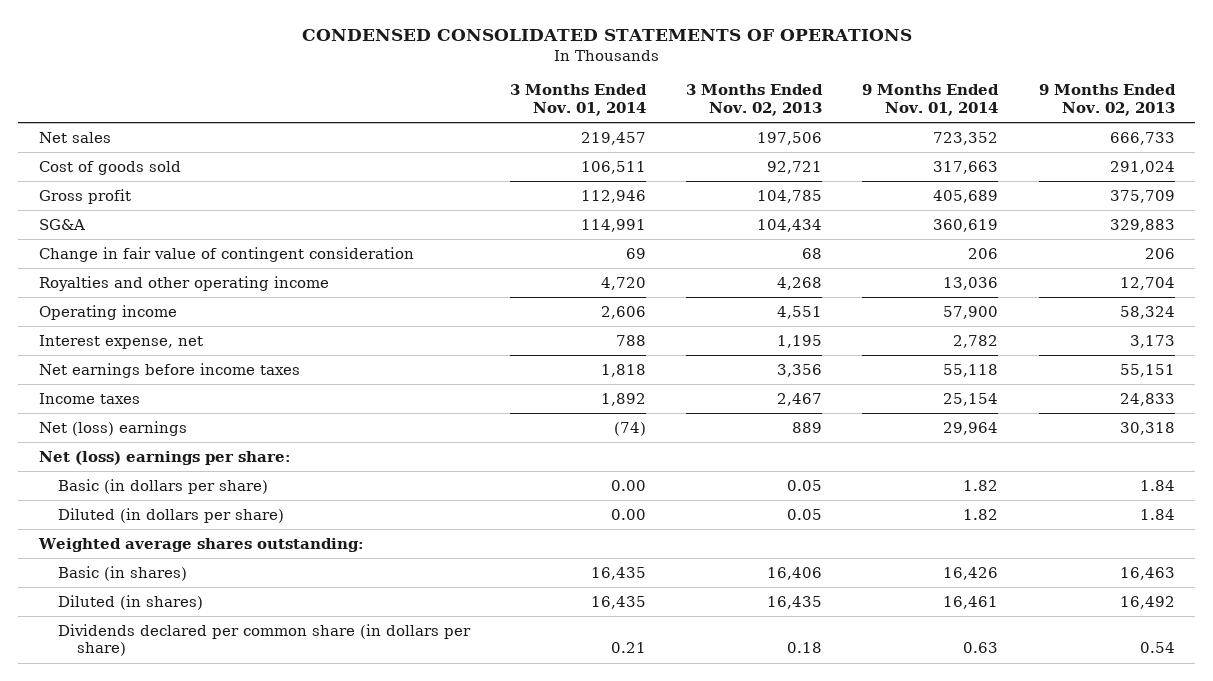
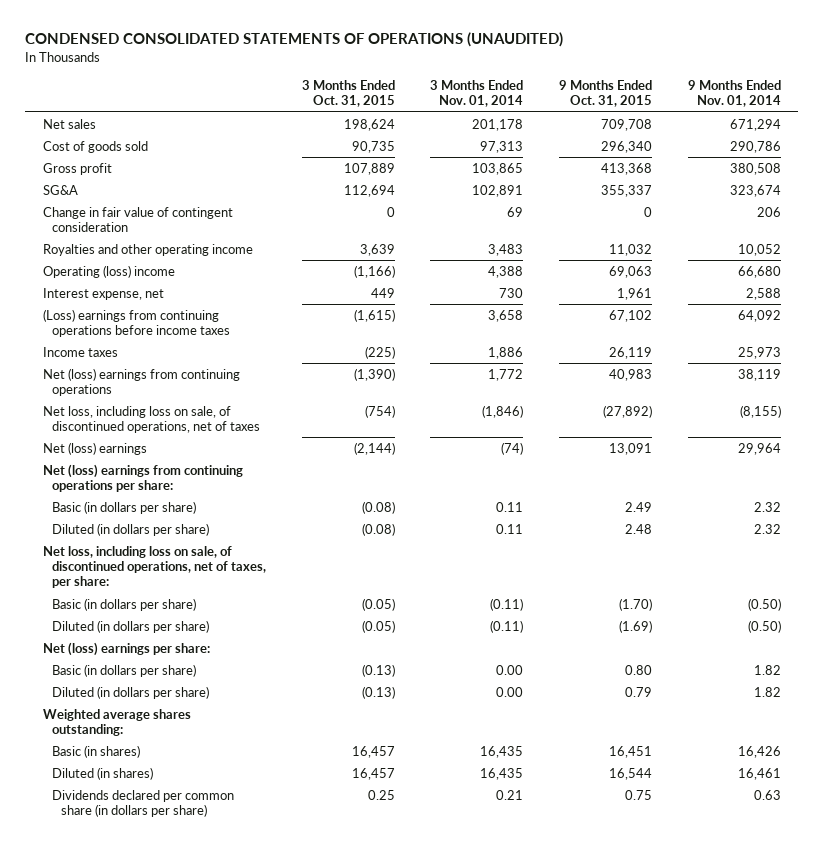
[301,29,912,42] CONDENSED CONSOLIDATED STATEMENTS OF OPERATIONS -> [24,32,563,48] CONDENSED CONSOLIDATED STATEMENTS OF OPERATIONS (UNAUDITED)
[686,84,824,116] 3 Months Ended Nov. 02, 2013 -> none
[1038,84,1176,116] 9 Months Ended Nov. 02, 2013 -> none
none -> [301,79,395,108] 3 Months Ended Oct. 31, 2015
none -> [558,79,652,108] 9 Months Ended Oct. 31, 2015
[581,131,647,145] 219,457 -> [472,118,524,131] 201,178
[933,131,999,145] 723,352 -> [729,118,781,131] 671,294
[581,160,647,174] 106,511 -> [480,140,524,153] 97,313
[933,160,999,174] 317,663 -> [729,140,781,153] 290,786
[581,189,647,203] 112,946 -> [472,162,524,175] 103,865
[933,189,999,203] 405,689 -> [729,162,781,175] 380,508
[581,218,647,232] 114,991 -> [472,184,524,197] 102,891
[933,218,999,232] 360,619 -> [729,184,781,197] 323,674
[601,276,647,290] 4,720 -> [488,243,524,256] 3,483
[943,276,999,290] 13,036 -> [737,243,781,256] 10,052
[38,304,177,320] Operating income -> [42,264,175,278] Operating (loss) income
[601,305,647,319] 2,606 -> [488,265,524,278] 4,388
[943,305,999,319] 57,900 -> [737,265,781,278] 66,680
[616,334,647,346] 788 -> [499,287,524,298] 730
[953,334,999,348] 2,782 -> [745,287,781,300] 2,588
[38,362,300,378] Net earnings before income taxes -> [42,308,230,337] (Loss) earnings from continuing operations before income taxes
[601,363,647,377] 1,818 -> [488,309,524,322] 3,658
[943,363,999,377] 55,118 -> [737,309,781,322] 64,092
[601,392,647,406] 1,892 -> [488,346,524,359] 1,886
[943,392,999,406] 25,154 -> [737,346,781,359] 25,973
none -> [42,367,240,396] Net (loss) earnings from continuing operations
none -> [42,405,260,433] Net loss, including loss on sale, of discontinued operations, net of taxes
none -> [42,463,243,492] Net (loss) earnings from continuing operations per share:
none -> [51,500,196,514] Basic (in dollars per share)
none -> [51,522,209,536] Diluted (in dollars per share)
none -> [42,545,266,588] Net loss, including loss on sale, of discontinued operations, net of taxes, per share:
none -> [51,597,196,611] Basic (in dollars per share)
none -> [51,619,209,633] Diluted (in dollars per share)

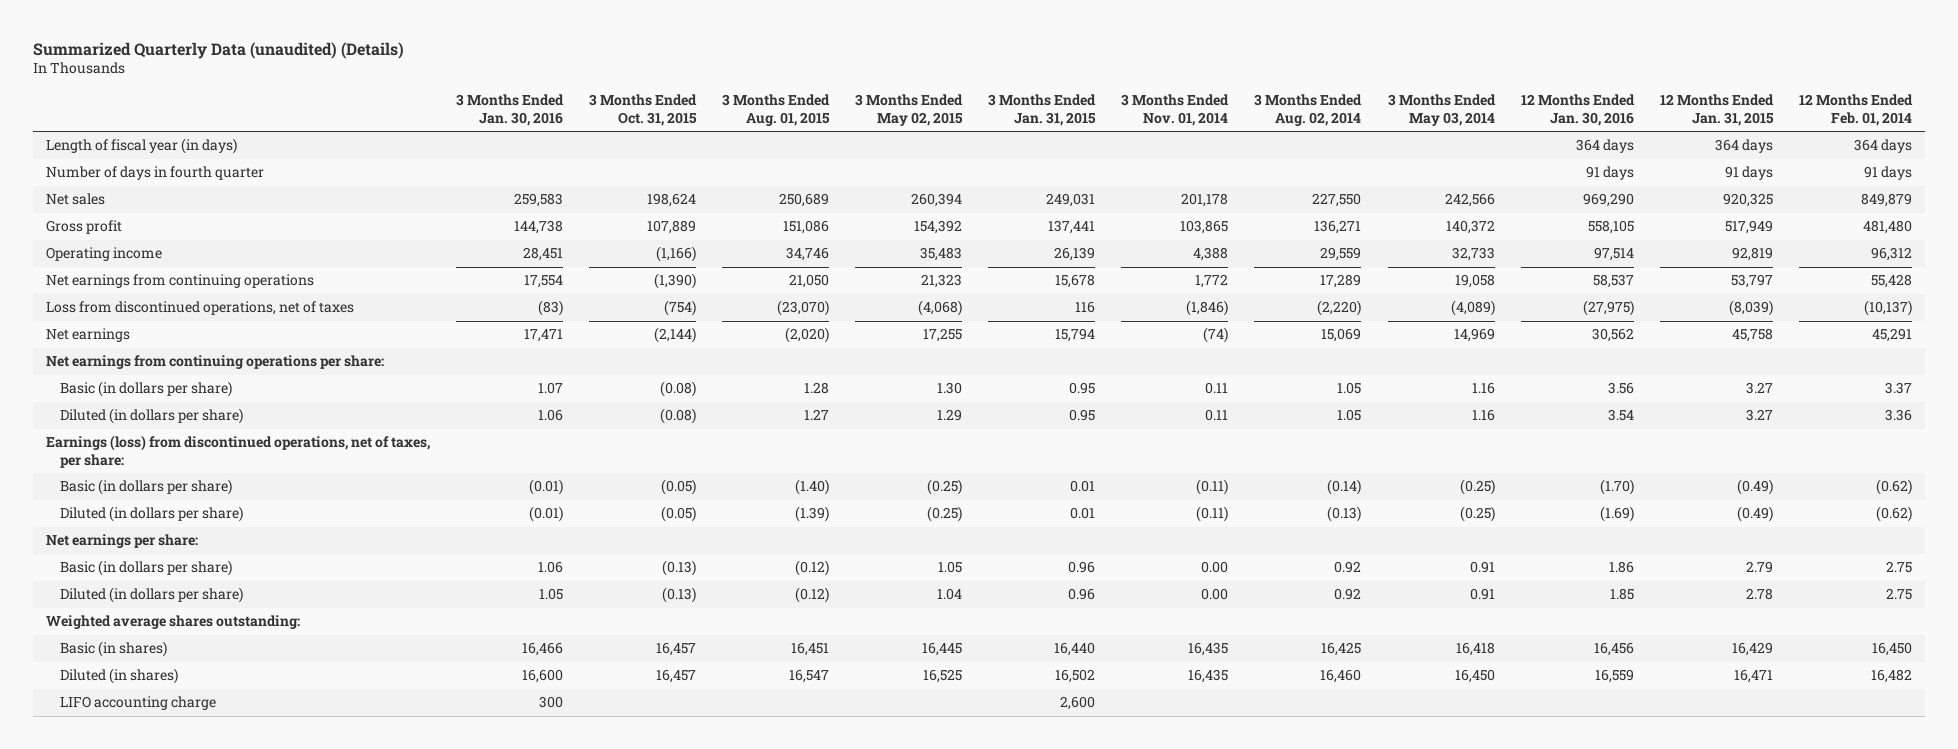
[24,32,563,48] CONDENSED CONSOLIDATED STATEMENTS OF OPERATIONS (UNAUDITED) -> [33,41,405,59] Summarized Quarterly Data (unaudited) (Details)
[558,79,652,108] 9 Months Ended Oct. 31, 2015 -> none
[687,79,781,108] 9 Months Ended Nov. 01, 2014 -> none
none -> [456,94,565,126] 3 Months Ended Jan. 30, 2016
none -> [722,94,831,126] 3 Months Ended Aug. 01, 2015
none -> [855,94,964,126] 3 Months Ended May 02, 2015
none -> [988,94,1097,126] 3 Months Ended Jan. 31, 2015
none -> [1254,94,1363,126] 3 Months Ended Aug. 02, 2014
none -> [1387,94,1496,126] 3 Months Ended May 03, 2014
none -> [1520,94,1635,126] 12 Months Ended Jan. 30, 2016
none -> [1659,94,1774,126] 12 Months Ended Jan. 31, 2015
none -> [1798,94,1913,126] 12 Months Ended Feb. 01, 2014
none -> [46,138,238,155] Length of fiscal year (in days)
none -> [46,166,265,181] Number of days in fourth quarter
[42,140,148,153] Cost of goods sold -> none
[42,184,78,195] SG&A -> none
[42,206,233,232] Change in fair value of contingent consideration -> none
[42,243,253,256] Royalties and other operating income -> none
[42,287,164,300] Interest expense, net -> none
[42,308,230,337] (Loss) earnings from continuing operations before income taxes -> none
[42,346,118,357] Income taxes -> none
[42,264,175,278] Operating (loss) income -> [46,247,163,262] Operating income
[42,367,240,396] Net (loss) earnings from continuing operations -> [46,274,315,289] Net earnings from continuing operations
[42,405,260,433] Net loss, including loss on sale, of discontinued operations, net of taxes -> [46,301,355,316] Loss from discontinued operations, net of taxes
[42,441,147,455] Net (loss) earnings -> [46,328,131,343] Net earnings
[42,463,243,492] Net (loss) earnings from continuing operations per share: -> [46,355,385,370] Net earnings from continuing operations per share:
[42,545,266,588] Net loss, including loss on sale, of discontinued operations, net of taxes, per share: -> [46,435,431,468] Earnings (loss) from discontinued operations, net of taxes, per share:
[42,641,210,656] Net (loss) earnings per share: -> [46,534,199,549] Net earnings per share:
[51,789,234,817] Dividends declared per common share (in dollars per share) -> none
none -> [60,696,217,711] LIFO accounting charge

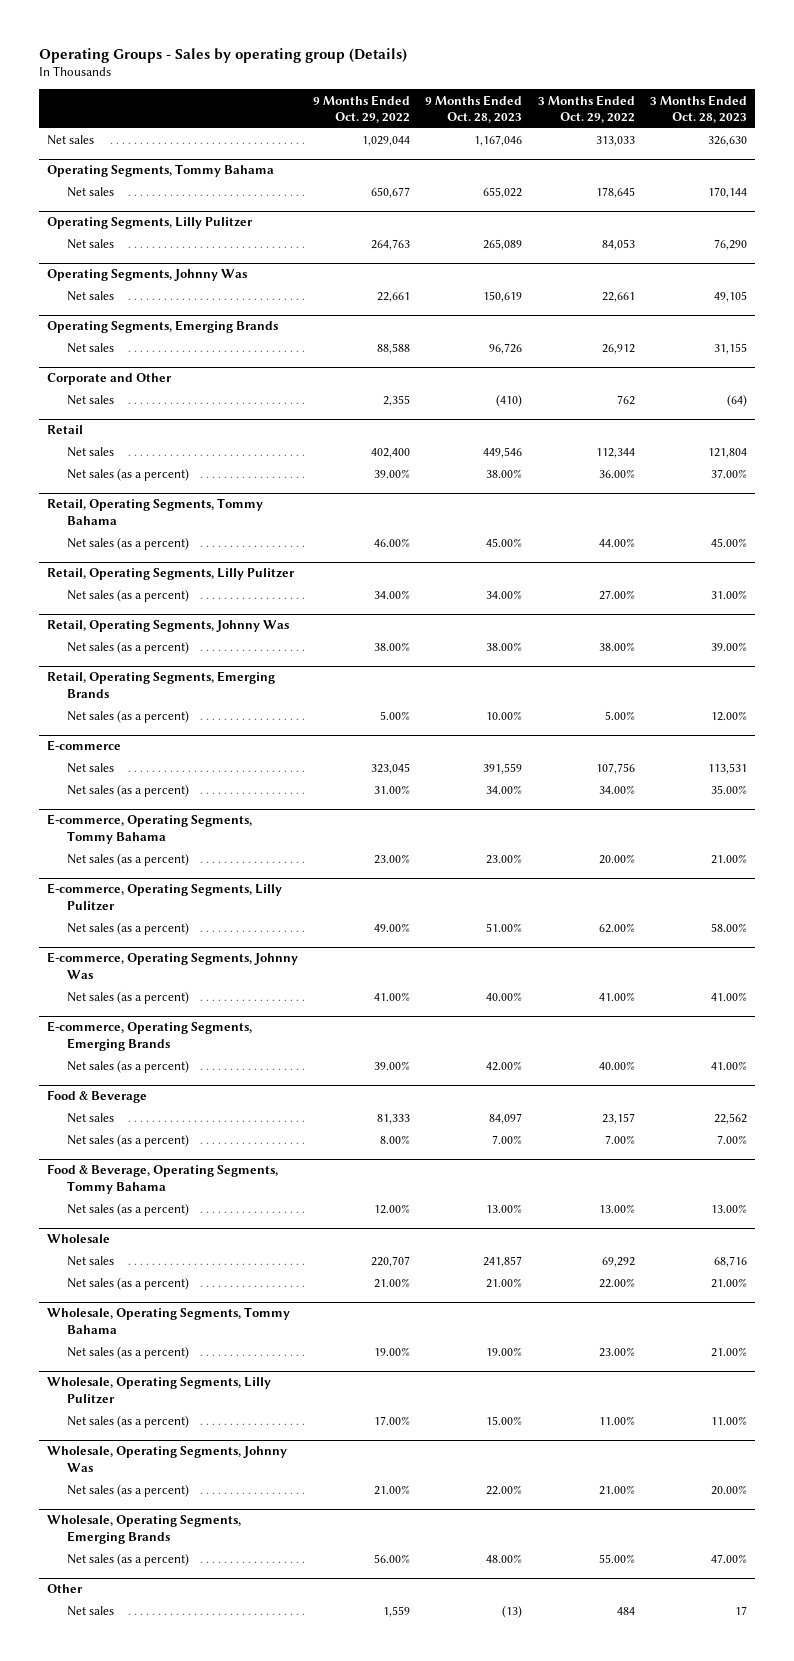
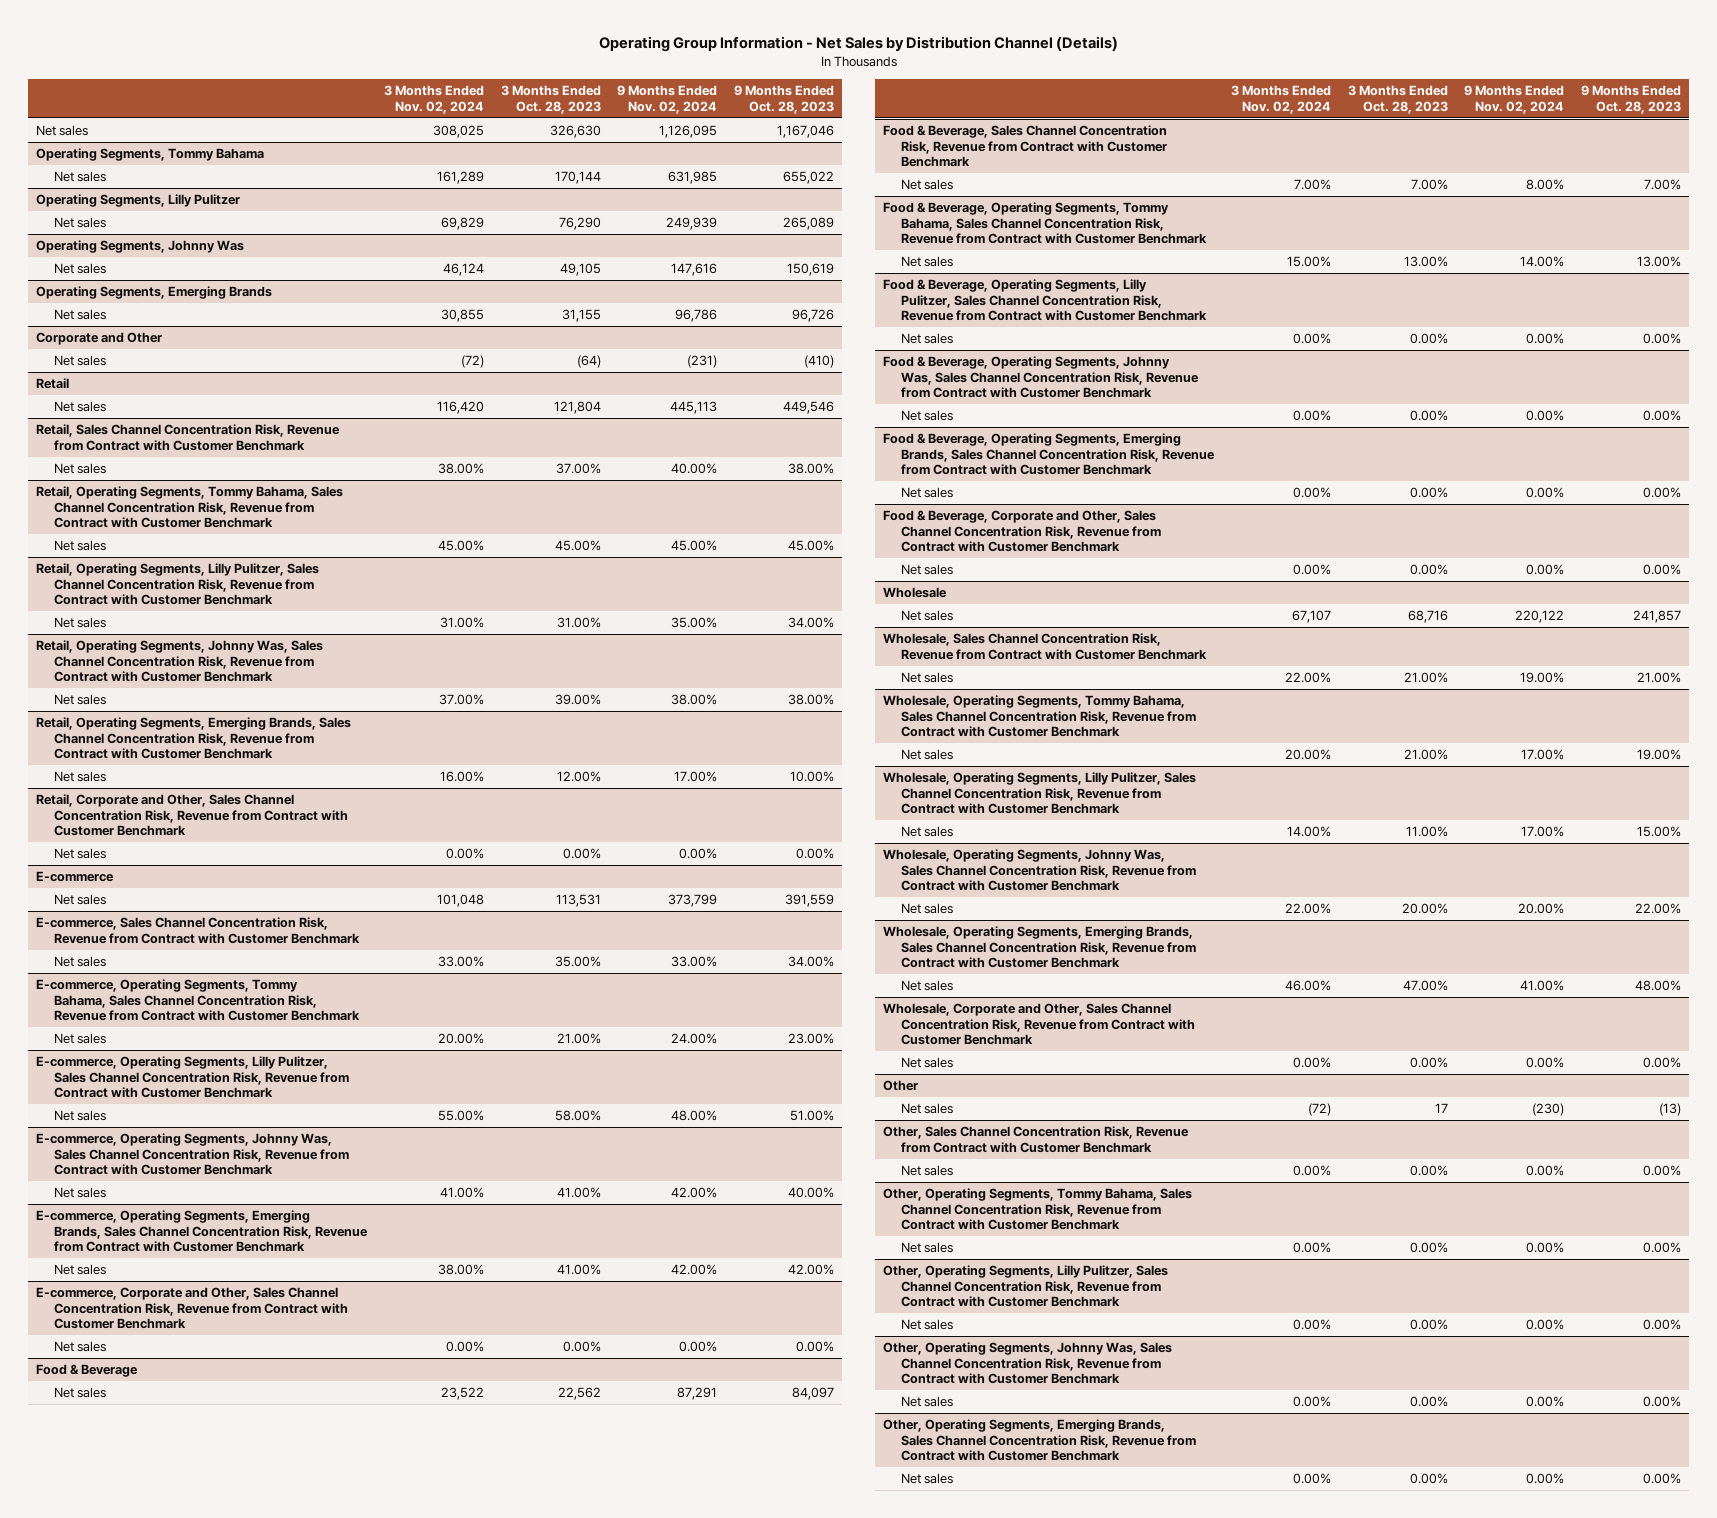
[38,47,407,63] Operating Groups - Sales by operating group (Details) -> [598,36,1118,53] Operating Group Information - Net Sales by Distribution Channel (Details)
[312,94,410,123] 9 Months Ended Oct. 29, 2022 -> none
[537,94,635,123] 3 Months Ended Oct. 29, 2022 -> none
none -> [383,85,484,114] 3 Months Ended Nov. 02, 2024
none -> [617,85,718,114] 9 Months Ended Nov. 02, 2024
[46,498,263,525] Retail, Operating Segments, Tommy Bahama -> none
[46,568,295,581] Retail, Operating Segments, Lilly Pulitzer -> none
[46,620,289,633] Retail, Operating Segments, Johnny Was -> none
[46,671,275,698] Retail, Operating Segments, Emerging Brands -> none
none -> [36,424,341,451] Retail, Sales Channel Concentration Risk, Revenue from Contract with Customer Benchmark
[66,468,189,482] Net sales (as a percent) -> [54,463,107,475] Net sales
none -> [36,486,344,529] Retail, Operating Segments, Tommy Bahama, Sales Channel Concentration Risk, Revenue from Contract with Customer Benchmark
[66,537,189,551] Net sales (as a percent) -> [54,540,107,552] Net sales
none -> [36,563,320,606] Retail, Operating Segments, Lilly Pulitzer, Sales Channel Concentration Risk, Revenue from Contract with Customer Benchmark
[66,589,189,603] Net sales (as a percent) -> [54,617,107,629] Net sales
none -> [36,640,324,683] Retail, Operating Segments, Johnny Was, Sales Channel Concentration Risk, Revenue from Contract with Customer Benchmark
[66,641,189,655] Net sales (as a percent) -> [54,694,107,706] Net sales
none -> [36,717,352,760] Retail, Operating Segments, Emerging Brands, Sales Channel Concentration Risk, Revenue from Contract with Customer Benchmark
[66,710,189,724] Net sales (as a percent) -> [54,771,107,783] Net sales
none -> [36,794,349,837] Retail, Corporate and Other, Sales Channel Concentration Risk, Revenue from Contract with Customer Benchmark
none -> [54,848,107,860] Net sales
[46,814,252,844] E-commerce, Operating Segments, Tommy Bahama -> none
[46,883,282,911] E-commerce, Operating Segments, Lilly Pulitzer -> none
[46,952,298,979] E-commerce, Operating Segments, Johnny Was -> none
[46,1021,252,1051] E-commerce, Operating Segments, Emerging Brands -> none
none -> [36,917,361,944] E-commerce, Sales Channel Concentration Risk, Revenue from Contract with Customer Benchmark
[66,784,189,798] Net sales (as a percent) -> [54,956,107,968] Net sales
none -> [36,979,361,1022] E-commerce, Operating Segments, Tommy Bahama, Sales Channel Concentration Risk, Revenue from Contract with Customer Benchmark
[66,853,189,867] Net sales (as a percent) -> [54,1033,107,1045] Net sales
none -> [36,1056,350,1099] E-commerce, Operating Segments, Lilly Pulitzer, Sales Channel Concentration Risk, Revenue from Contract with Customer Benchmark
[66,922,189,936] Net sales (as a percent) -> [54,1110,107,1122] Net sales
none -> [36,1133,350,1176] E-commerce, Operating Segments, Johnny Was, Sales Channel Concentration Risk, Revenue from Contract with Customer Benchmark
[66,991,189,1005] Net sales (as a percent) -> [54,1187,107,1199] Net sales
none -> [36,1210,369,1253] E-commerce, Operating Segments, Emerging Brands, Sales Channel Concentration Risk, Revenue from Contract with Customer Benchmark
[66,1060,189,1074] Net sales (as a percent) -> [54,1264,107,1276] Net sales
none -> [36,1287,349,1330] E-commerce, Corporate and Other, Sales Channel Concentration Risk, Revenue from Contract with Customer Benchmark
none -> [54,1341,107,1353] Net sales
[46,1164,278,1194] Food & Beverage, Operating Segments, Tommy Bahama -> none
none -> [883,125,1168,168] Food & Beverage, Sales Channel Concentration Risk, Revenue from Contract with Customer Benchmark
[66,1134,189,1148] Net sales (as a percent) -> [901,179,954,191] Net sales
none -> [883,202,1208,245] Food & Beverage, Operating Segments, Tommy Bahama, Sales Channel Concentration Risk, Revenue from Contract with Customer Benchmark
[66,1203,189,1217] Net sales (as a percent) -> [901,256,954,268] Net sales
none -> [883,279,1208,322] Food & Beverage, Operating Segments, Lilly Pulitzer, Sales Channel Concentration Risk, Revenue from Contract with Customer Benchmark
none -> [901,333,954,345] Net sales
none -> [883,356,1200,399] Food & Beverage, Operating Segments, Johnny Was, Sales Channel Concentration Risk, Revenue from Contract with Customer Benchmark
none -> [901,410,954,422] Net sales
none -> [883,433,1216,476] Food & Beverage, Operating Segments, Emerging Brands, Sales Channel Concentration Risk, Revenue from Contract with Customer Benchmark
none -> [901,487,954,499] Net sales
none -> [883,510,1162,553] Food & Beverage, Corporate and Other, Sales Channel Concentration Risk, Revenue from Contract with Customer Benchmark
none -> [901,564,954,576] Net sales
[46,1307,290,1334] Wholesale, Operating Segments, Tommy Bahama -> none
[46,1377,271,1404] Wholesale, Operating Segments, Lilly Pulitzer -> none
[46,1446,287,1472] Wholesale, Operating Segments, Johnny Was -> none
[46,1515,241,1544] Wholesale, Operating Segments, Emerging Brands -> none
none -> [883,633,1208,660] Wholesale, Sales Channel Concentration Risk, Revenue from Contract with Customer Benchmark
[66,1277,189,1291] Net sales (as a percent) -> [901,672,954,684] Net sales
none -> [883,695,1197,738] Wholesale, Operating Segments, Tommy Bahama, Sales Channel Concentration Risk, Revenue from Contract with Customer Benchmark
[66,1346,189,1360] Net sales (as a percent) -> [901,749,954,761] Net sales
none -> [883,772,1197,815] Wholesale, Operating Segments, Lilly Pulitzer, Sales Channel Concentration Risk, Revenue from Contract with Customer Benchmark
[66,1415,189,1429] Net sales (as a percent) -> [901,826,954,838] Net sales
none -> [883,849,1197,892] Wholesale, Operating Segments, Johnny Was, Sales Channel Concentration Risk, Revenue from Contract with Customer Benchmark
[66,1484,189,1498] Net sales (as a percent) -> [901,903,954,915] Net sales
none -> [883,926,1197,969] Wholesale, Operating Segments, Emerging Brands, Sales Channel Concentration Risk, Revenue from Contract with Customer Benchmark
[66,1553,189,1567] Net sales (as a percent) -> [901,980,954,992] Net sales
none -> [883,1003,1196,1046] Wholesale, Corporate and Other, Sales Channel Concentration Risk, Revenue from Contract with Customer Benchmark
none -> [901,1057,954,1069] Net sales
none -> [883,1126,1190,1153] Other, Sales Channel Concentration Risk, Revenue from Contract with Customer Benchmark
none -> [901,1165,954,1177] Net sales
none -> [883,1188,1193,1231] Other, Operating Segments, Tommy Bahama, Sales Channel Concentration Risk, Revenue from Contract with Customer Benchmark
none -> [901,1242,954,1254] Net sales
none -> [883,1265,1169,1308] Other, Operating Segments, Lilly Pulitzer, Sales Channel Concentration Risk, Revenue from Contract with Customer Benchmark
none -> [901,1319,954,1331] Net sales
none -> [883,1342,1173,1385] Other, Operating Segments, Johnny Was, Sales Channel Concentration Risk, Revenue from Contract with Customer Benchmark
none -> [901,1396,954,1408] Net sales
none -> [883,1419,1197,1462] Other, Operating Segments, Emerging Brands, Sales Channel Concentration Risk, Revenue from Contract with Customer Benchmark
none -> [901,1473,954,1485] Net sales

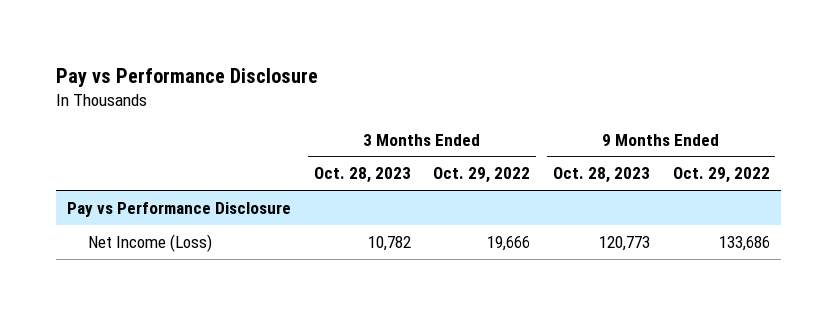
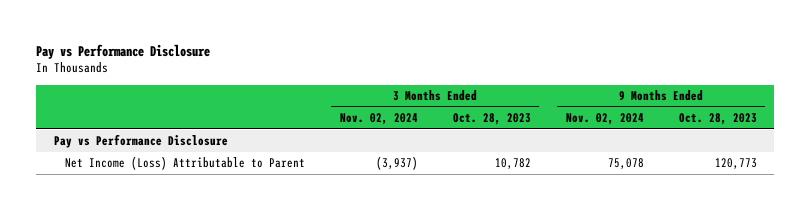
[433,167,531,184] Oct. 29, 2022 -> none
[672,167,770,184] Oct. 29, 2022 -> none
none -> [339,113,418,126] Nov. 02, 2024
none -> [565,113,644,126] Nov. 02, 2024
[88,233,213,252] Net Income (Loss) -> [64,156,305,171] Net Income (Loss) Attributable to Parent

